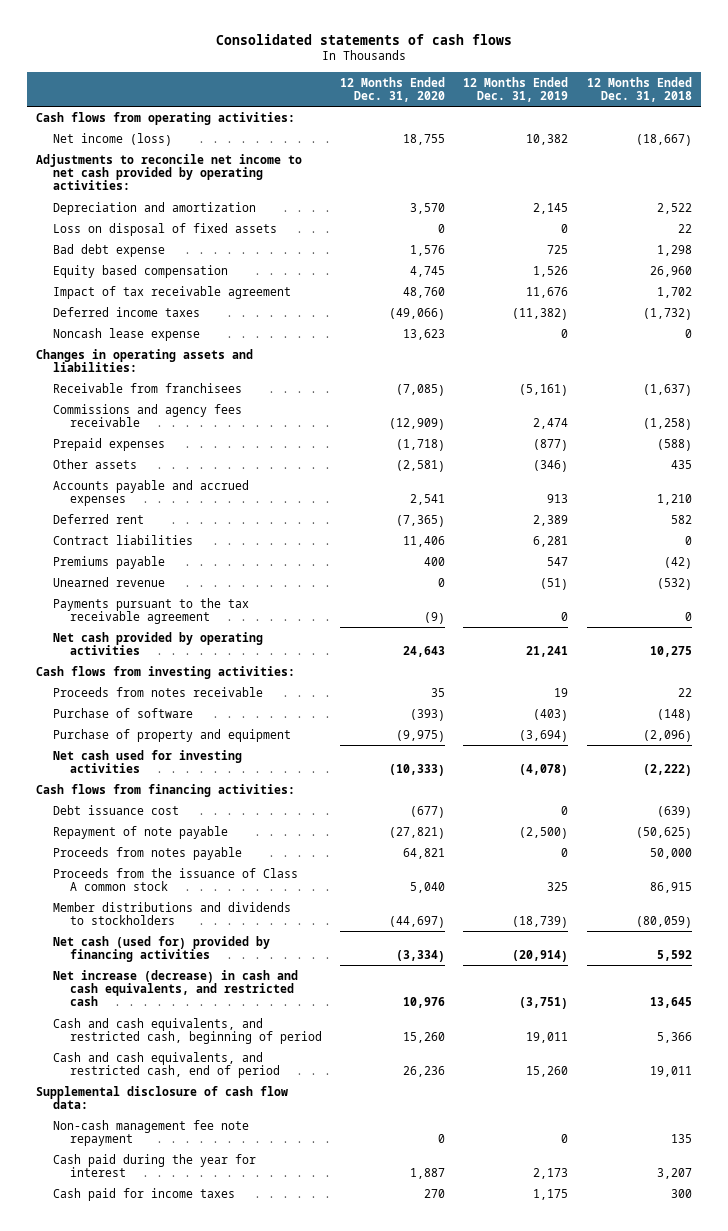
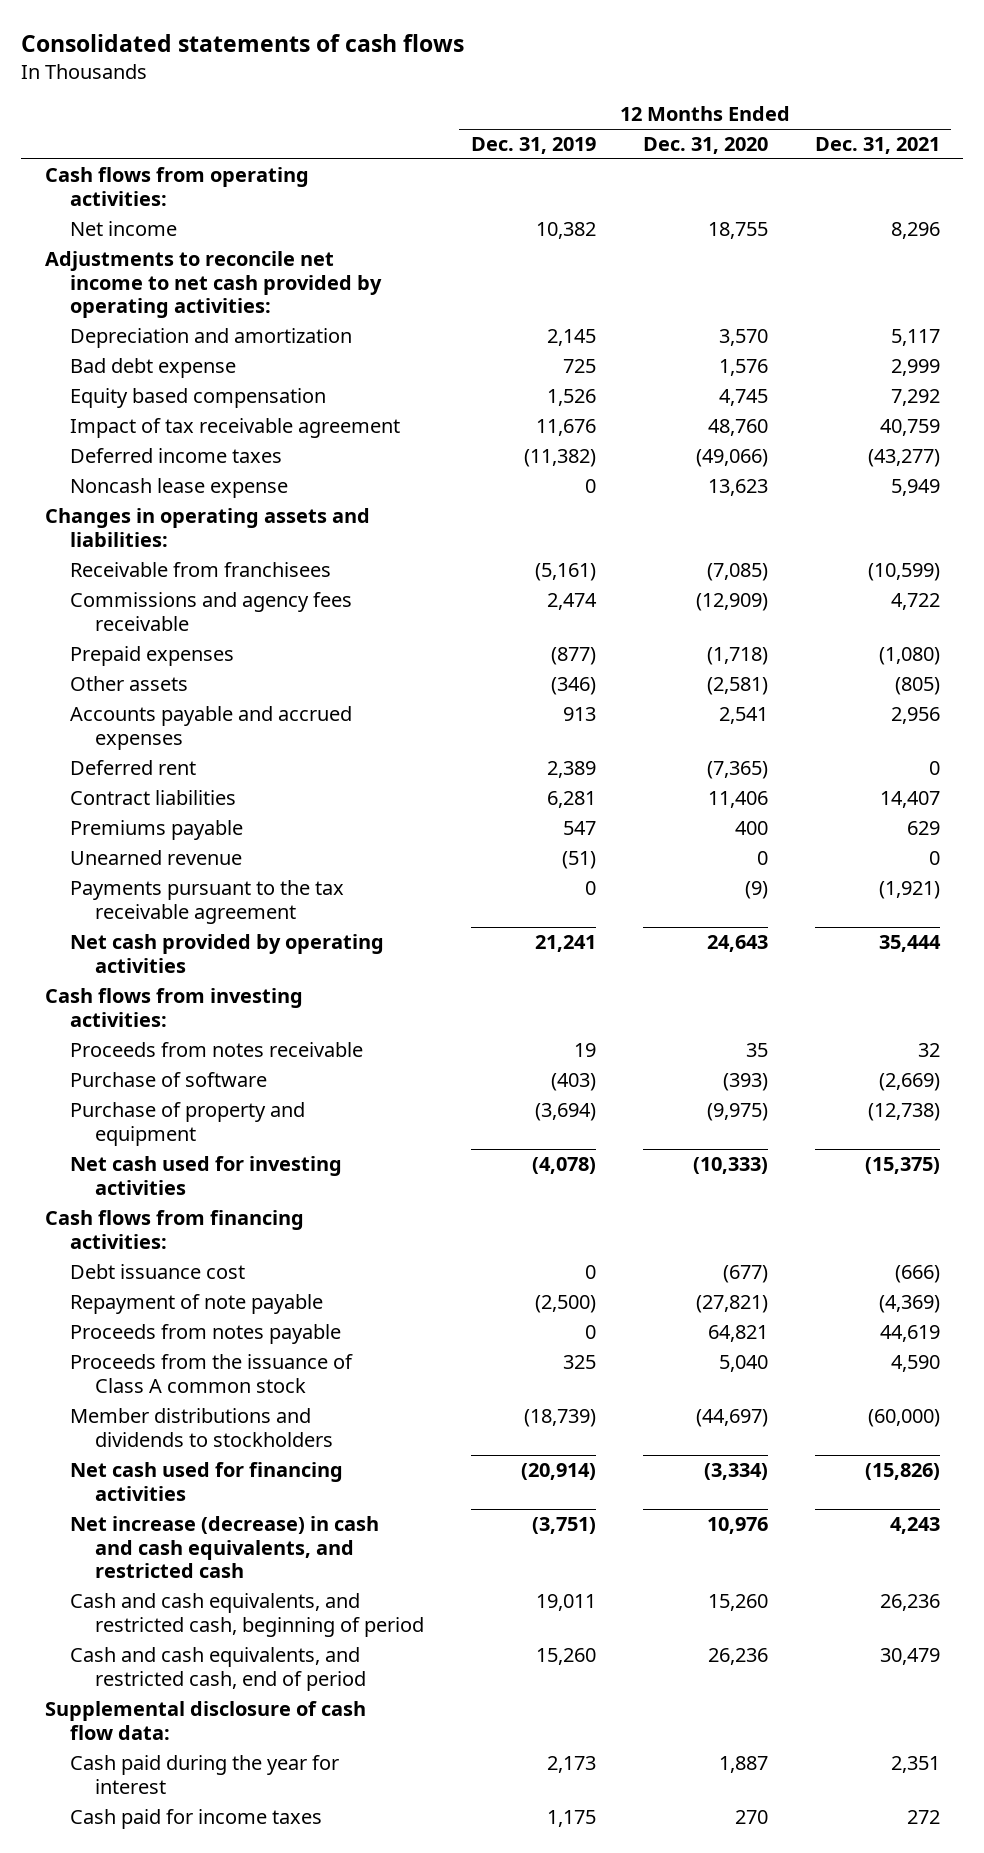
[586,76,692,102] 12 Months Ended Dec. 31, 2018 -> none
none -> [814,137,940,155] Dec. 31, 2021
[52,132,172,146] Net income (loss) -> [69,221,177,237] Net income
[52,222,277,236] Loss on disposal of fixed assets -> none
[52,935,270,962] Net cash (used for) provided by financing activities -> [69,1462,343,1501] Net cash used for financing activities
[52,1119,249,1146] Non-cash management fee note repayment -> none

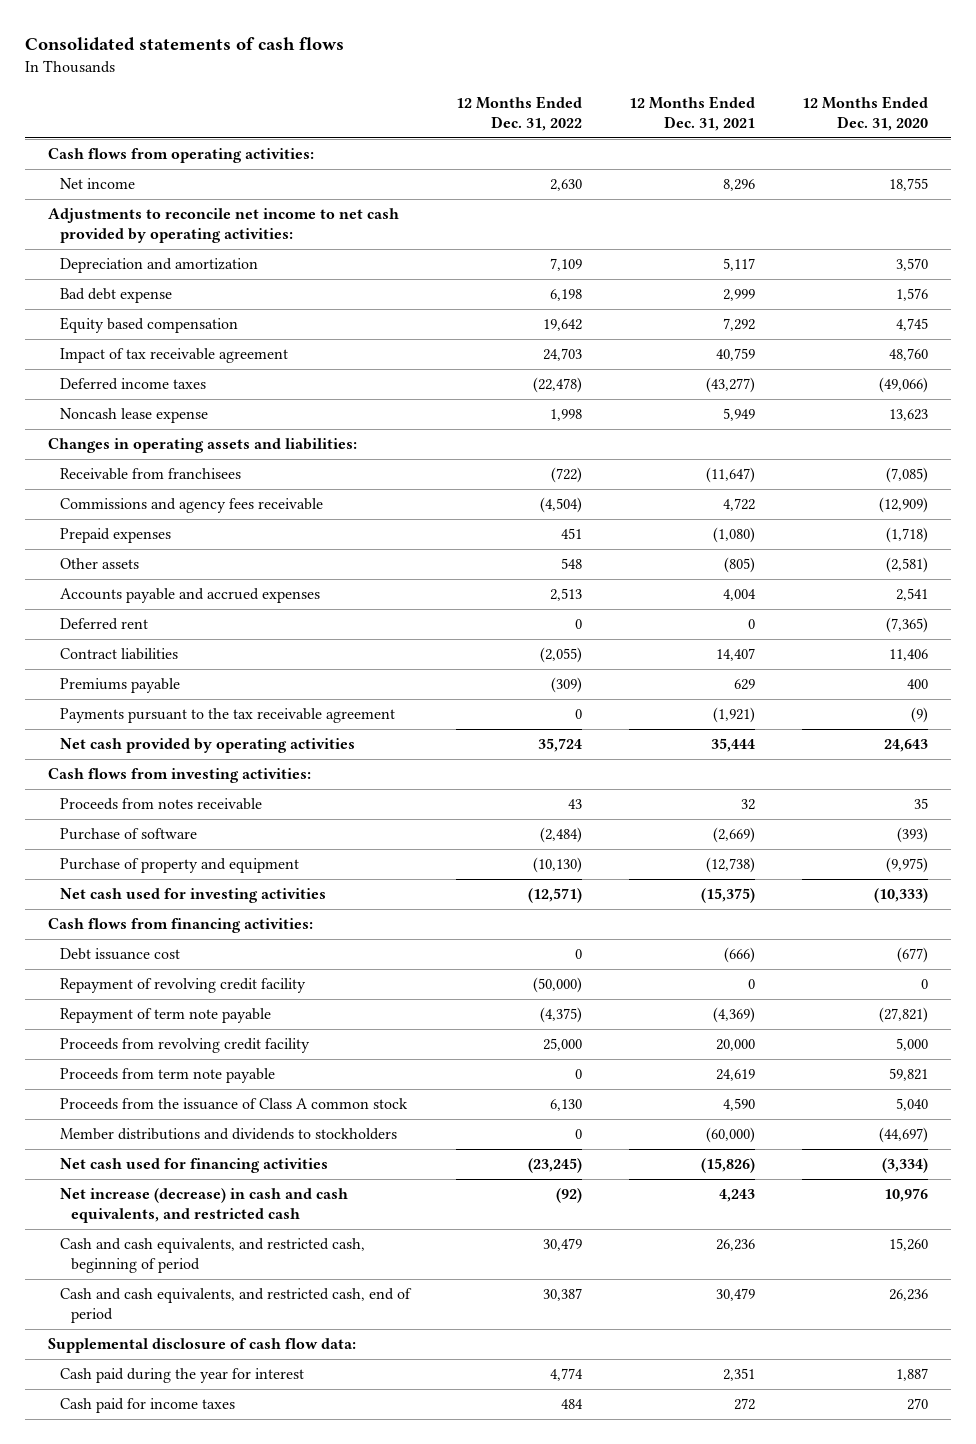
[470,137,596,155] Dec. 31, 2019 -> none
none -> [456,96,583,131] 12 Months Ended Dec. 31, 2022
[867,563,940,582] (10,599) -> [706,467,756,484] (11,647)
[890,707,940,725] 2,956 -> [723,589,757,602] 4,004
[69,850,242,866] Unearned revenue -> none
none -> [59,978,306,994] Repayment of revolving credit facility
[69,1294,323,1315] Repayment of note payable -> [59,1008,271,1024] Repayment of term note payable
none -> [59,1038,310,1054] Proceeds from revolving credit facility
[69,1324,341,1345] Proceeds from notes payable -> [59,1068,275,1084] Proceeds from term note payable
[707,1325,768,1343] 64,821 -> [888,1068,928,1082] 59,821
[879,1325,940,1343] 44,619 -> [716,1069,756,1082] 24,619

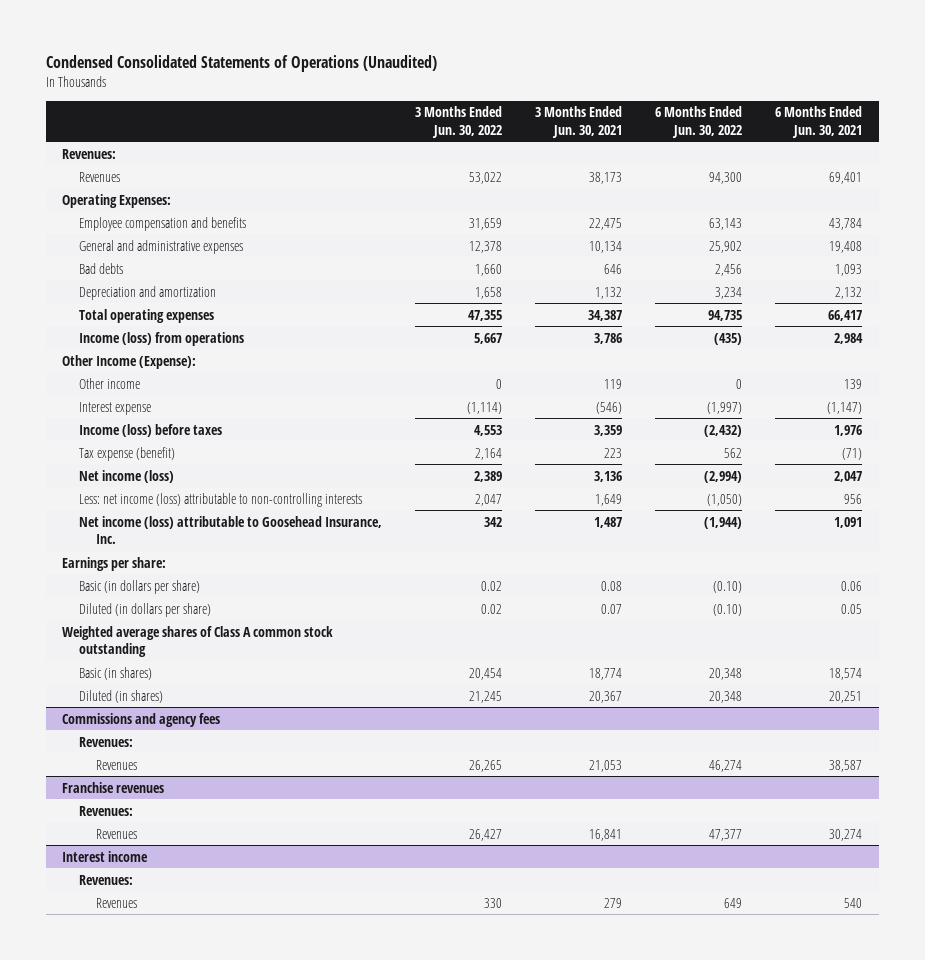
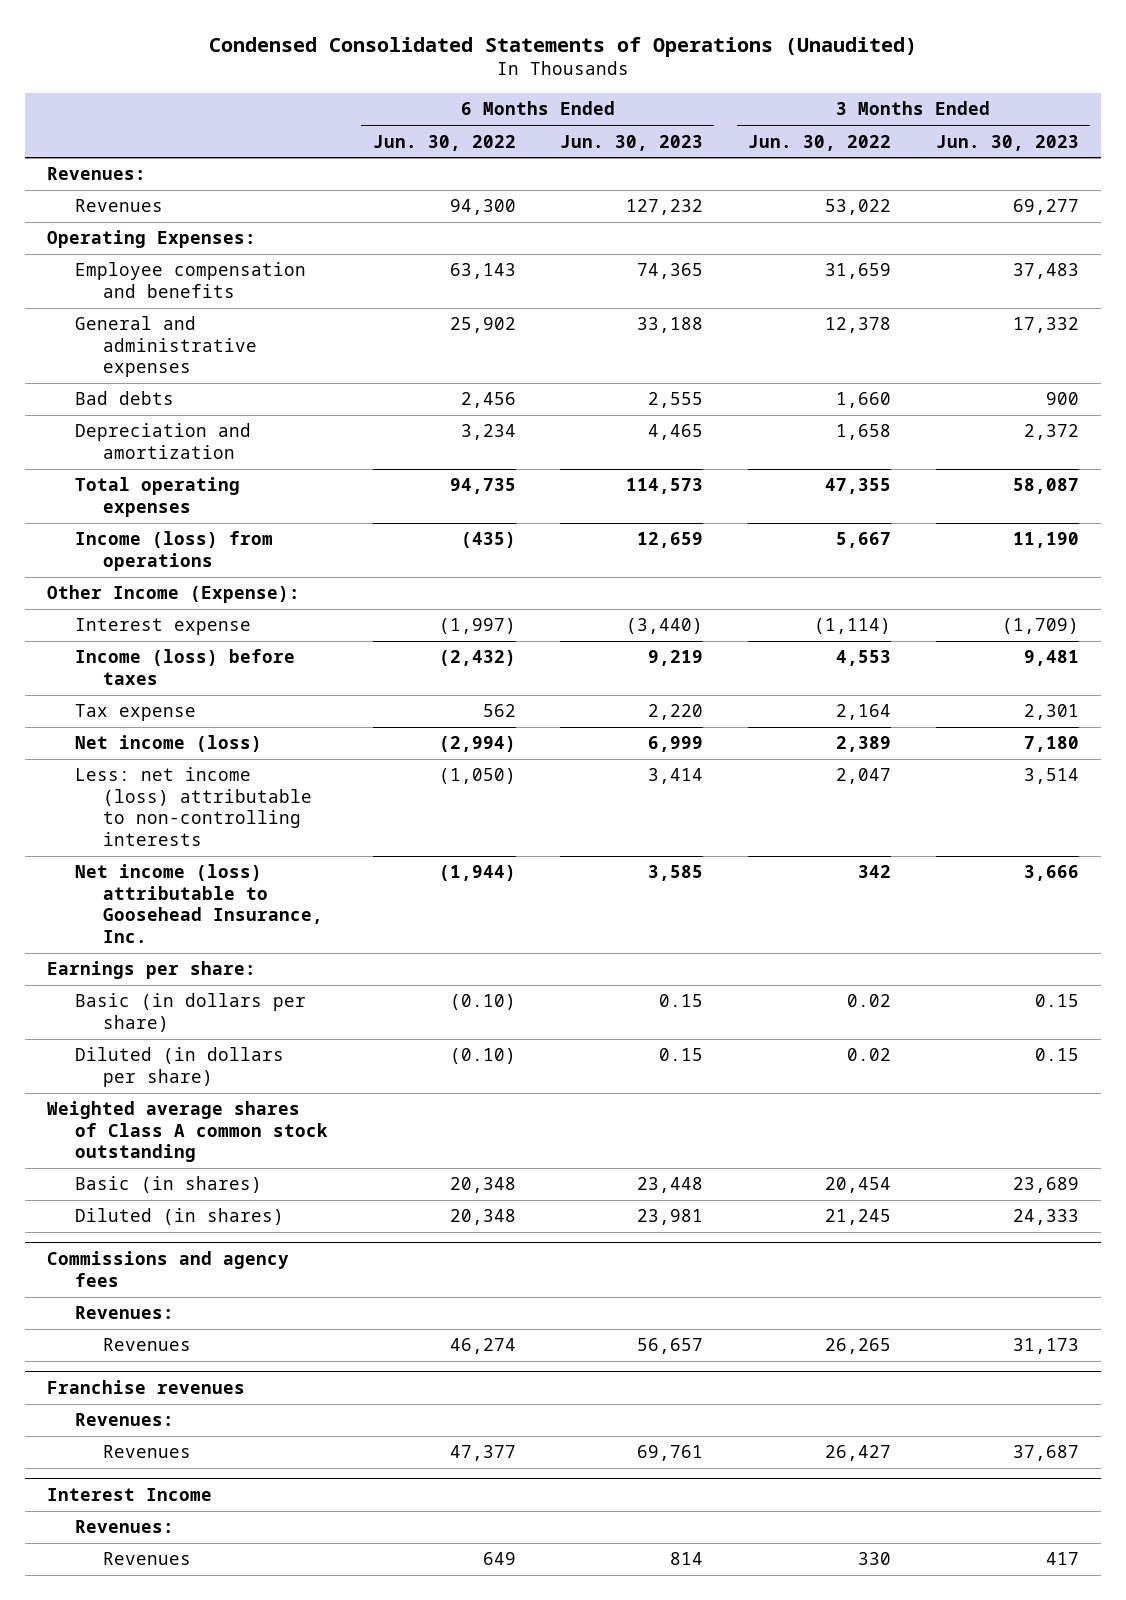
[535,106,623,138] 3 Months Ended Jun. 30, 2021 -> none
[775,106,863,138] 6 Months Ended Jun. 30, 2021 -> none
none -> [560,134,704,151] Jun. 30, 2023
none -> [935,134,1079,151] Jun. 30, 2023
[79,377,141,389] Other income -> none
[79,446,176,461] Tax expense (benefit) -> [74,704,196,722] Tax expense
[62,850,149,862] Interest income -> [47,1488,213,1502] Interest Income

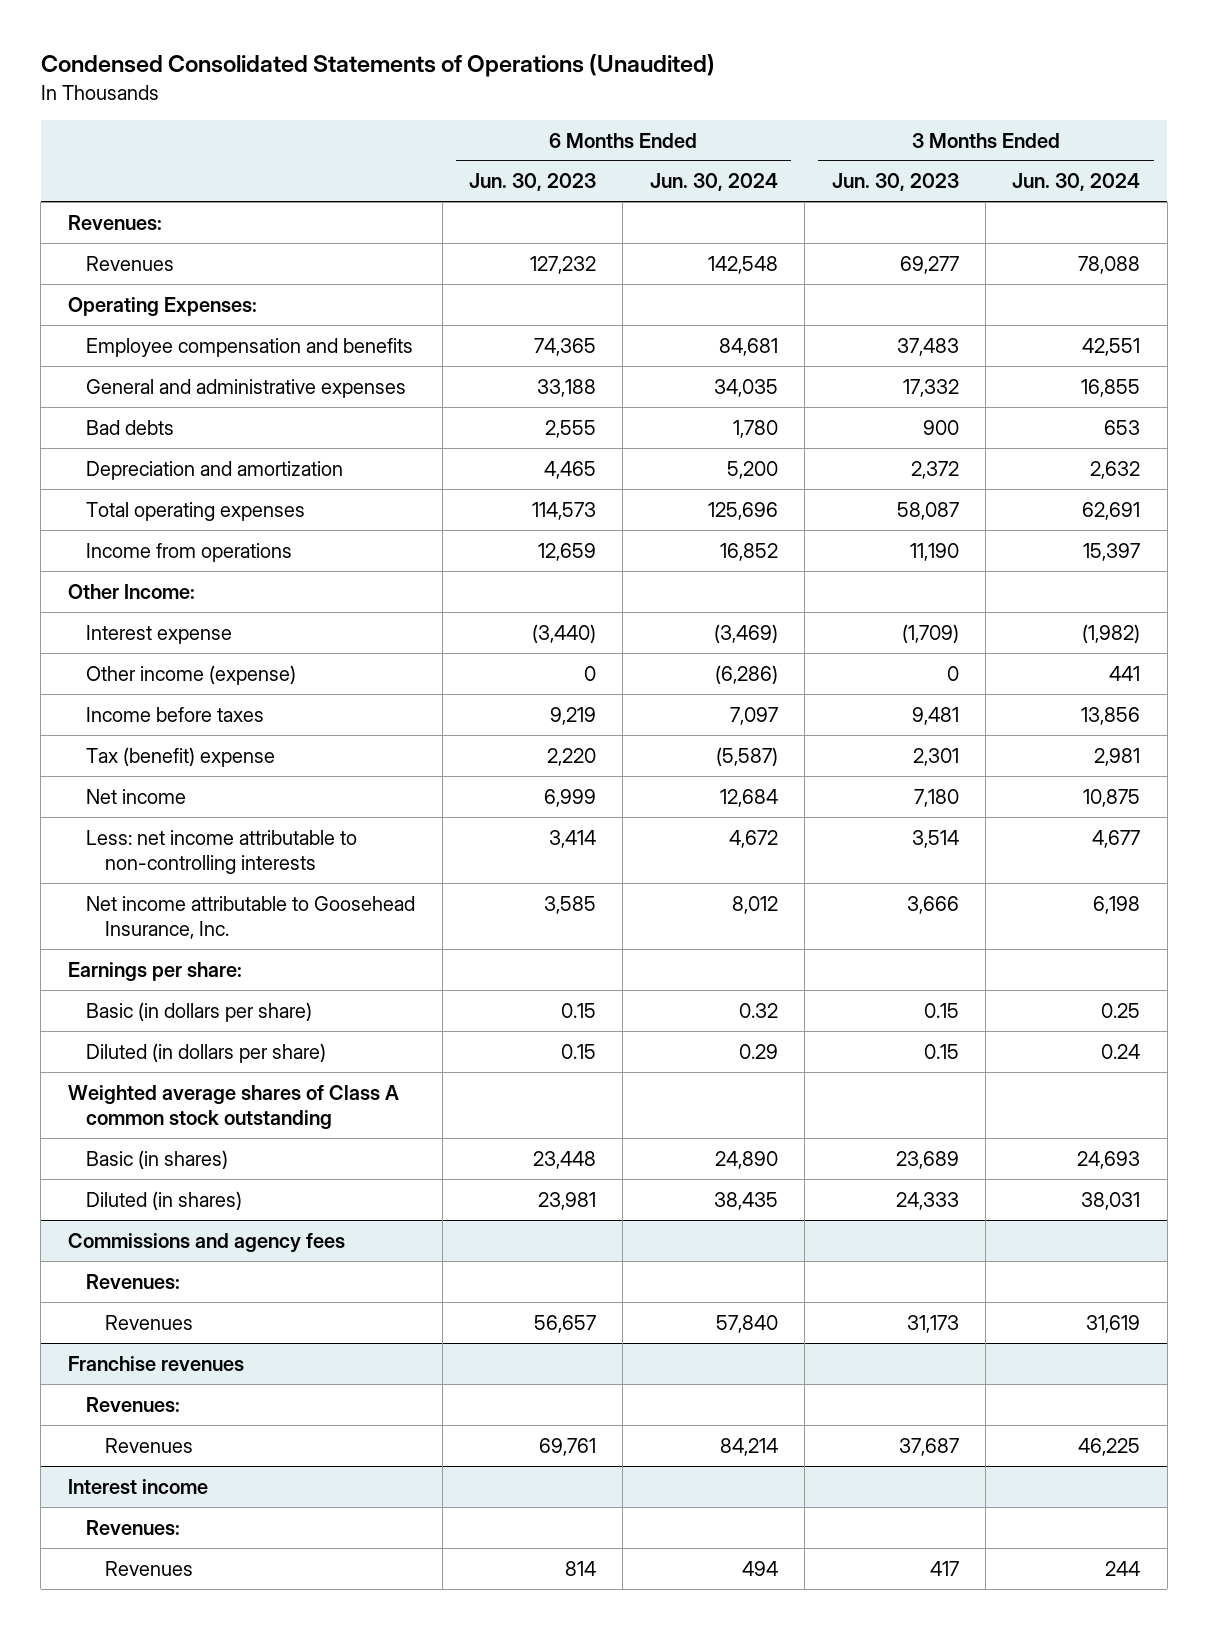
[372,134,516,151] Jun. 30, 2022 -> none
[747,134,891,151] Jun. 30, 2022 -> none
none -> [649,173,778,192] Jun. 30, 2024
none -> [1012,173,1141,192] Jun. 30, 2024
[74,531,273,571] Income (loss) from operations -> [86,542,293,562] Income from operations
[47,585,301,604] Other Income (Expense): -> [67,583,195,599] Other Income:
none -> [86,664,297,685] Other income (expense)
[74,649,295,685] Income (loss) before taxes -> [86,706,265,722] Income before taxes
[74,704,196,722] Tax expense -> [86,746,276,767] Tax (benefit) expense
[74,735,262,753] Net income (loss) -> [86,788,187,804] Net income
[74,767,312,847] Less: net income (loss) attributable to non-controlling interests -> [86,829,358,874] Less: net income attributable to non-controlling interests
[74,864,323,944] Net income (loss) attributable to Goosehead Insurance, Inc. -> [86,895,416,939] Net income attributable to Goosehead Insurance, Inc.
[47,1488,213,1502] Interest Income -> [67,1478,208,1494] Interest income

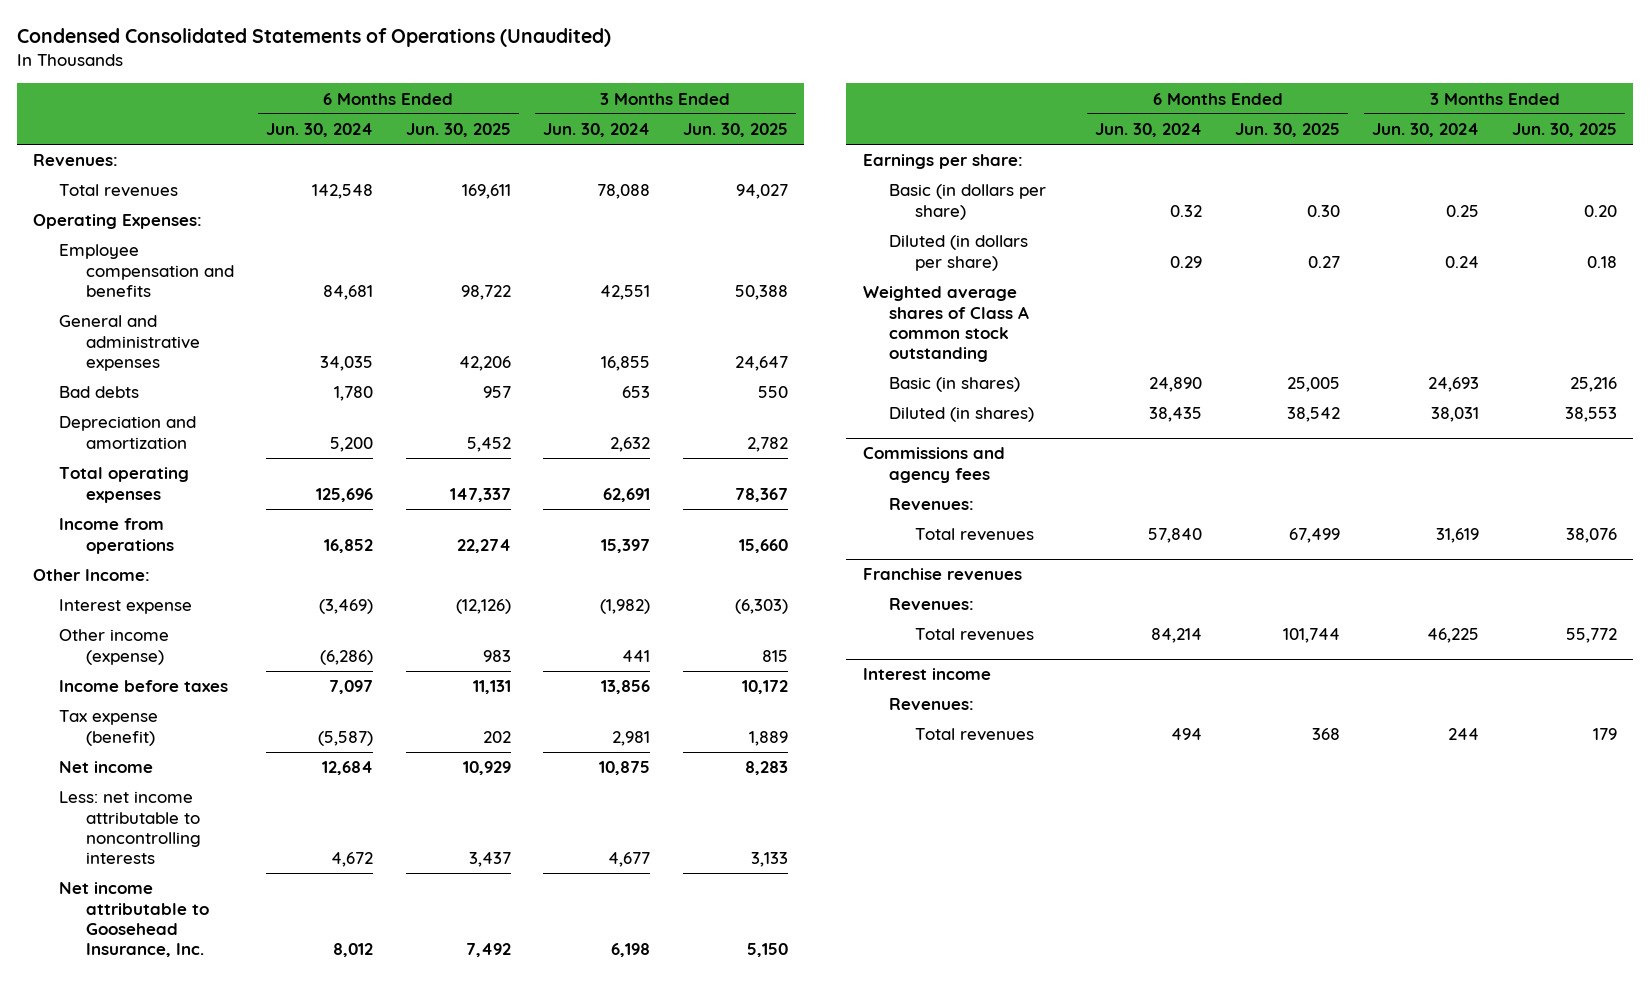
[469,173,597,192] Jun. 30, 2023 -> none
[831,173,959,192] Jun. 30, 2023 -> none
none -> [405,123,511,138] Jun. 30, 2025
none -> [682,123,788,138] Jun. 30, 2025
[86,255,175,271] Revenues -> [59,184,179,198] Total revenues
[86,746,276,767] Tax (benefit) expense -> [59,710,159,746] Tax expense (benefit)
[86,829,358,874] Less: net income attributable to non-controlling interests -> [59,791,201,865] Less: net income attributable to noncontrolling interests
[104,1314,193,1330] Revenues -> [914,528,1034,542] Total revenues
[104,1437,193,1453] Revenues -> [914,628,1034,642] Total revenues
[104,1560,193,1576] Revenues -> [914,728,1034,742] Total revenues

